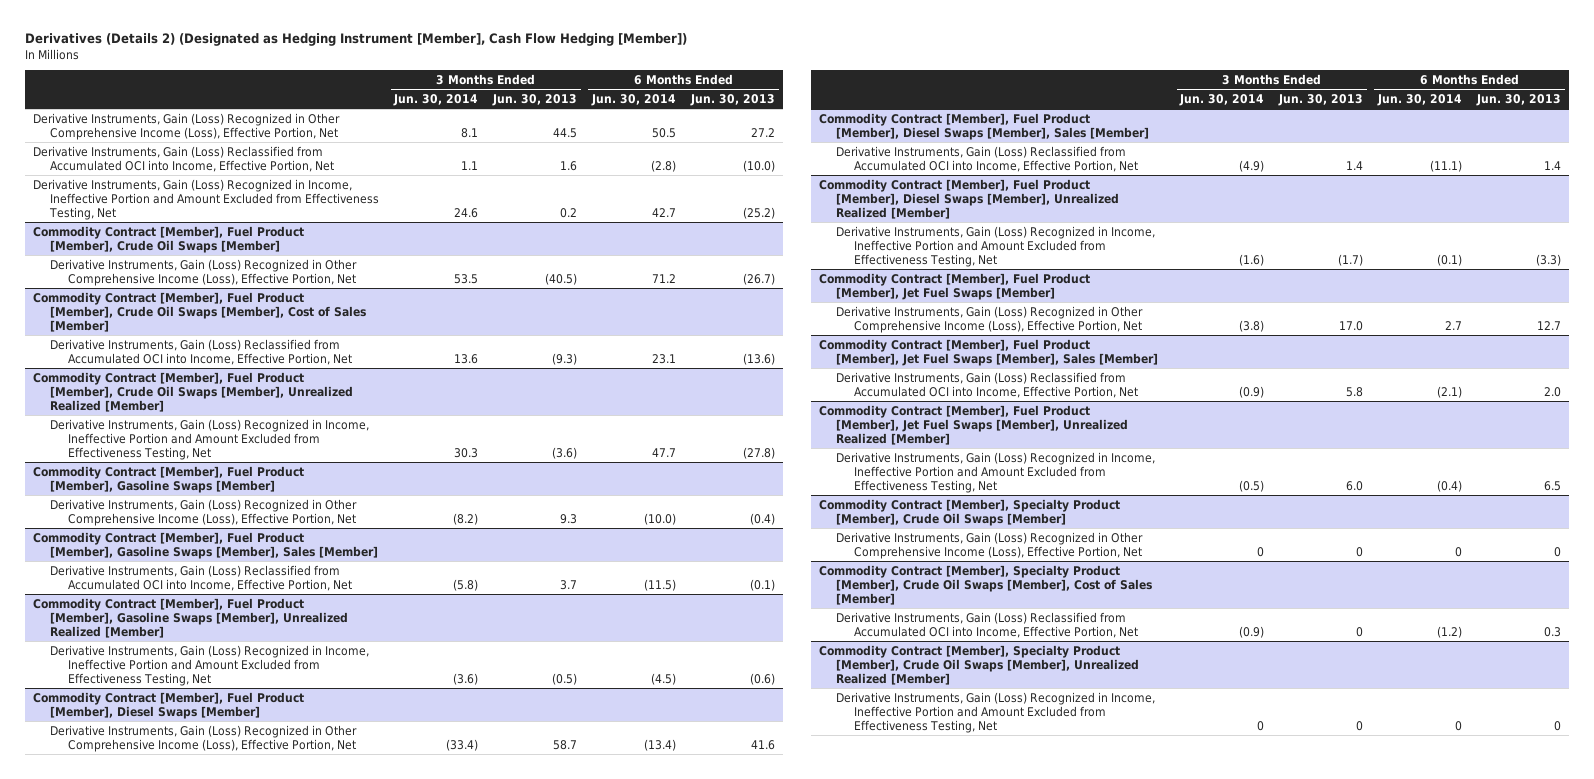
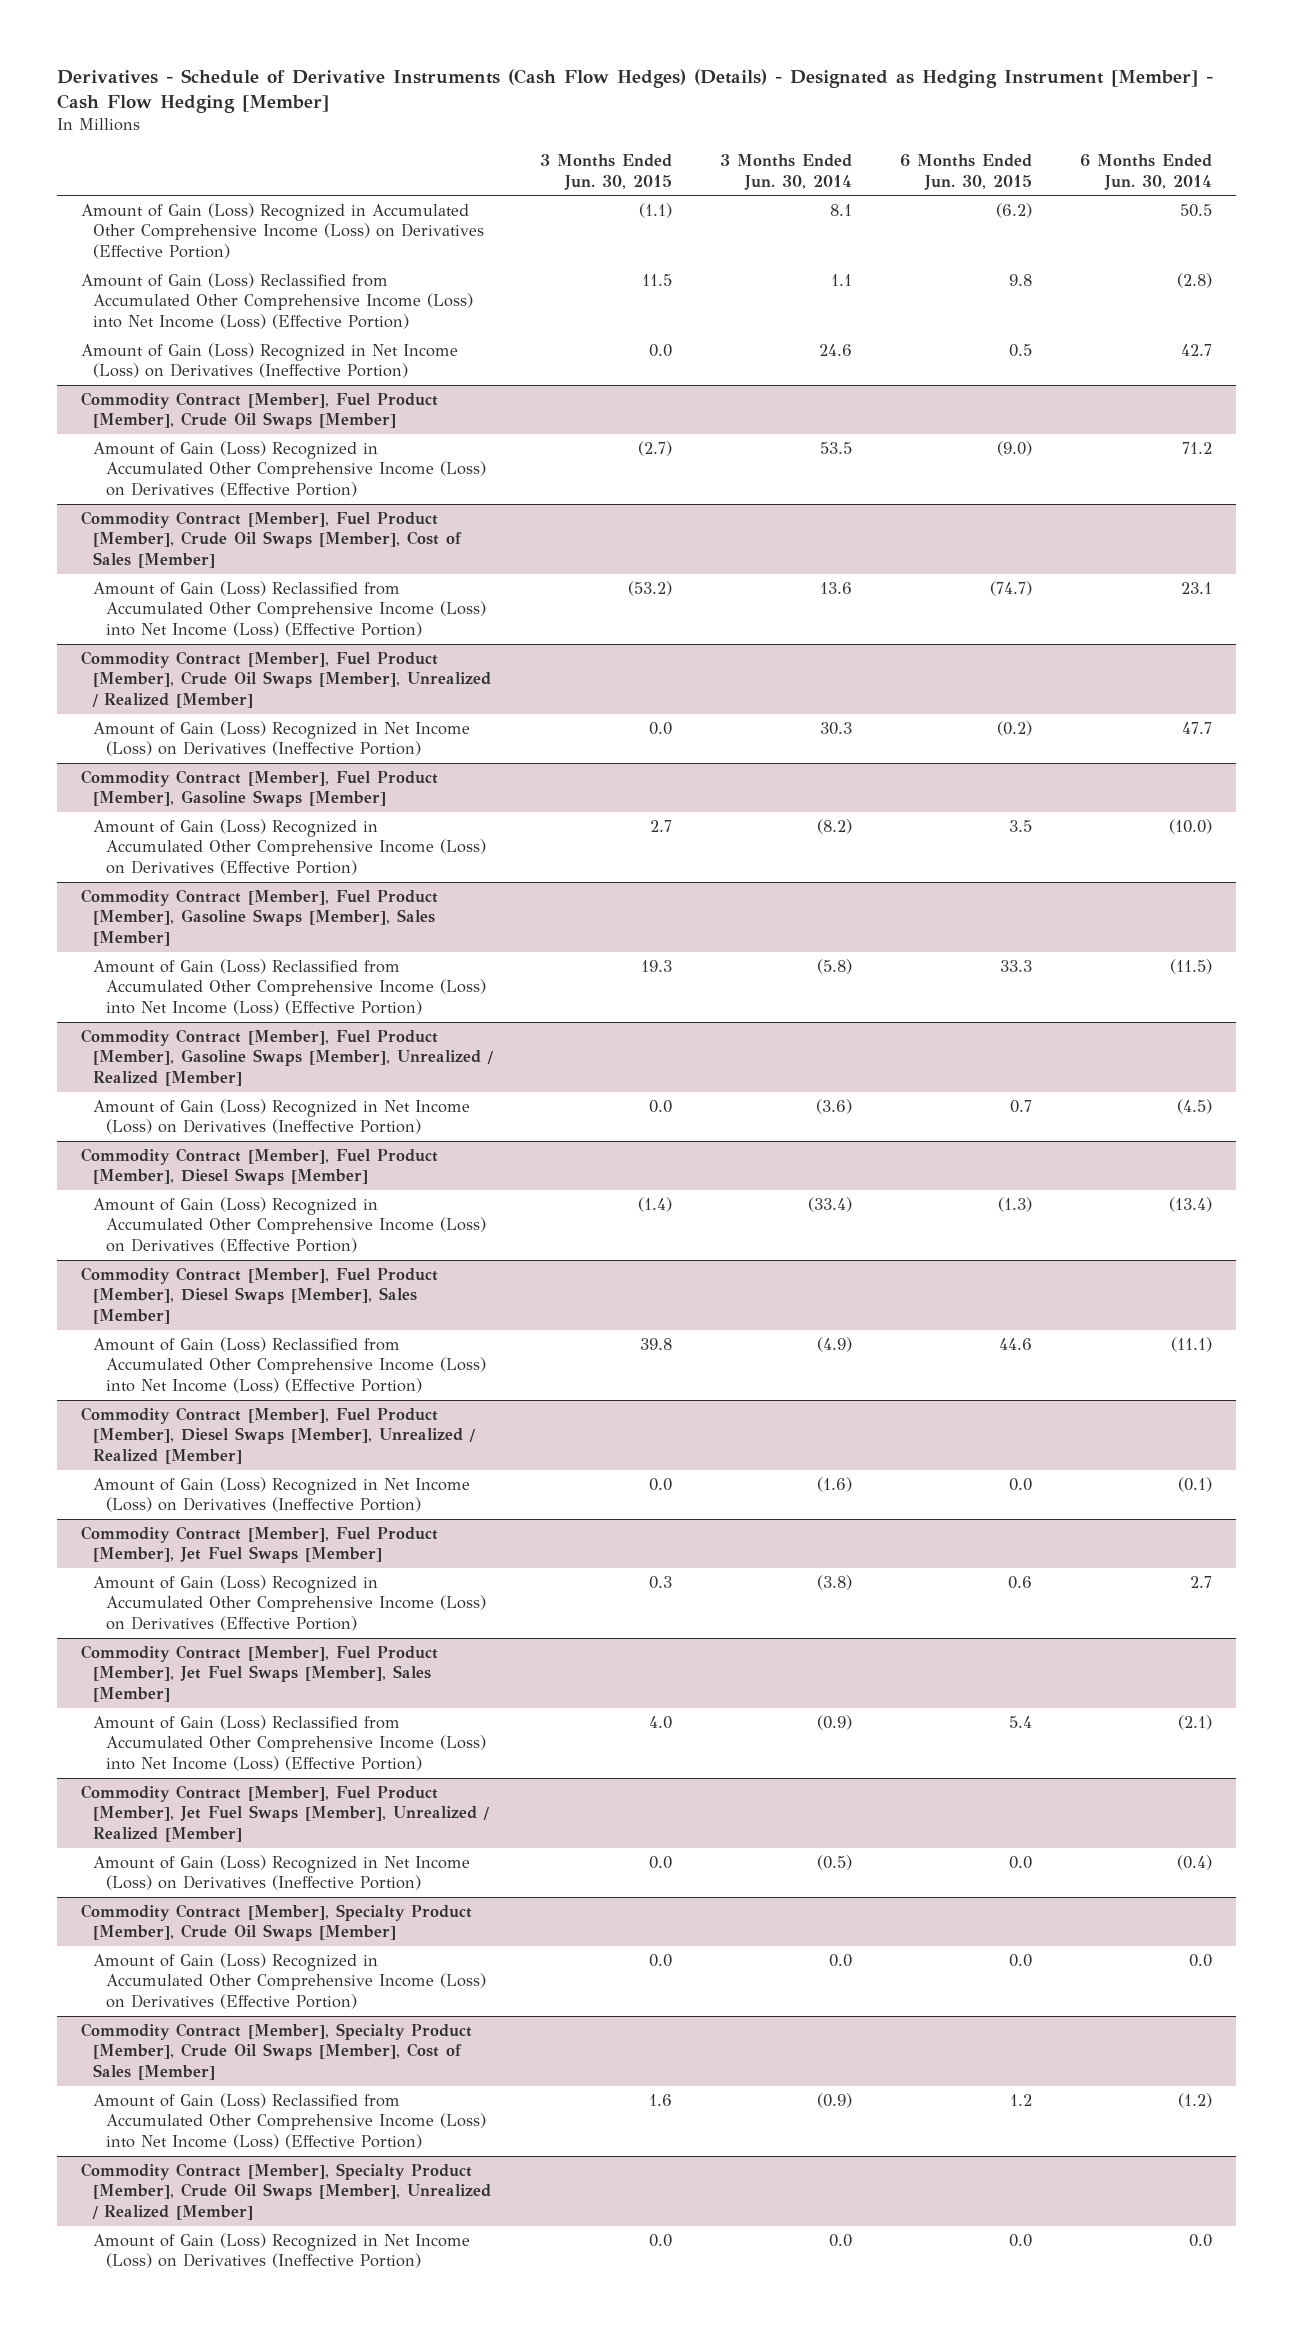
[25,33,688,47] Derivatives (Details 2) (Designated as Hedging Instrument [Member], Cash Flow Hedging [Member]) -> [57,68,1214,114] Derivatives - Schedule of Derivative Instruments (Cash Flow Hedges) (Details) - Designated as Hedging Instrument [Member] - Cash Flow Hedging [Member]
[492,94,578,107] Jun. 30, 2013 -> none
[690,94,776,107] Jun. 30, 2013 -> none
none -> [540,154,673,190] 3 Months Ended Jun. 30, 2015
none -> [900,154,1033,190] 6 Months Ended Jun. 30, 2015
[32,112,340,140] Derivative Instruments, Gain (Loss) Recognized in Other Comprehensive Income (Loss), Effective Portion, Net -> [81,202,485,260] Amount of Gain (Loss) Recognized in Accumulated Other Comprehensive Income (Loss) on Derivatives (Effective Portion)
[32,145,335,172] Derivative Instruments, Gain (Loss) Reclassified from Accumulated OCI into Income, Effective Portion, Net -> [81,272,474,330] Amount of Gain (Loss) Reclassified from Accumulated Other Comprehensive Income (Loss) into Net Income (Loss) (Effective Portion)
[32,178,380,220] Derivative Instruments, Gain (Loss) Recognized in Income, Ineffective Portion and Amount Excluded from Effectiveness Testing, Net -> [81,342,459,379] Amount of Gain (Loss) Recognized in Net Income (Loss) on Derivatives (Ineffective Portion)
[50,258,358,286] Derivative Instruments, Gain (Loss) Recognized in Other Comprehensive Income (Loss), Effective Portion, Net -> [93,440,486,498] Amount of Gain (Loss) Recognized in Accumulated Other Comprehensive Income (Loss) on Derivatives (Effective Portion)
[50,338,352,365] Derivative Instruments, Gain (Loss) Reclassified from Accumulated OCI into Income, Effective Portion, Net -> [93,580,486,638] Amount of Gain (Loss) Reclassified from Accumulated Other Comprehensive Income (Loss) into Net Income (Loss) (Effective Portion)
[32,371,354,412] Commodity Contract [Member], Fuel Product [Member], Crude Oil Swaps [Member], Unrealized Realized [Member] -> [81,650,492,709] Commodity Contract [Member], Fuel Product [Member], Crude Oil Swaps [Member], Unrealized / Realized [Member]
[50,418,370,460] Derivative Instruments, Gain (Loss) Recognized in Income, Ineffective Portion and Amount Excluded from Effectiveness Testing, Net -> [93,720,471,757] Amount of Gain (Loss) Recognized in Net Income (Loss) on Derivatives (Ineffective Portion)
[50,498,358,526] Derivative Instruments, Gain (Loss) Recognized in Other Comprehensive Income (Loss), Effective Portion, Net -> [93,818,486,876] Amount of Gain (Loss) Recognized in Accumulated Other Comprehensive Income (Loss) on Derivatives (Effective Portion)
[50,564,352,591] Derivative Instruments, Gain (Loss) Reclassified from Accumulated OCI into Income, Effective Portion, Net -> [93,958,486,1016] Amount of Gain (Loss) Reclassified from Accumulated Other Comprehensive Income (Loss) into Net Income (Loss) (Effective Portion)
[32,597,349,638] Commodity Contract [Member], Fuel Product [Member], Gasoline Swaps [Member], Unrealized Realized [Member] -> [81,1028,495,1087] Commodity Contract [Member], Fuel Product [Member], Gasoline Swaps [Member], Unrealized / Realized [Member]
[50,644,370,686] Derivative Instruments, Gain (Loss) Recognized in Income, Ineffective Portion and Amount Excluded from Effectiveness Testing, Net -> [93,1098,471,1135] Amount of Gain (Loss) Recognized in Net Income (Loss) on Derivatives (Ineffective Portion)
[50,724,358,752] Derivative Instruments, Gain (Loss) Recognized in Other Comprehensive Income (Loss), Effective Portion, Net -> [93,1196,486,1254] Amount of Gain (Loss) Recognized in Accumulated Other Comprehensive Income (Loss) on Derivatives (Effective Portion)
[836,145,1138,172] Derivative Instruments, Gain (Loss) Reclassified from Accumulated OCI into Income, Effective Portion, Net -> [93,1336,486,1394] Amount of Gain (Loss) Reclassified from Accumulated Other Comprehensive Income (Loss) into Net Income (Loss) (Effective Portion)
[818,178,1120,219] Commodity Contract [Member], Fuel Product [Member], Diesel Swaps [Member], Unrealized Realized [Member] -> [81,1406,477,1465] Commodity Contract [Member], Fuel Product [Member], Diesel Swaps [Member], Unrealized / Realized [Member]
[836,225,1156,267] Derivative Instruments, Gain (Loss) Recognized in Income, Ineffective Portion and Amount Excluded from Effectiveness Testing, Net -> [93,1476,471,1513] Amount of Gain (Loss) Recognized in Net Income (Loss) on Derivatives (Ineffective Portion)
[836,305,1144,333] Derivative Instruments, Gain (Loss) Recognized in Other Comprehensive Income (Loss), Effective Portion, Net -> [93,1574,486,1632] Amount of Gain (Loss) Recognized in Accumulated Other Comprehensive Income (Loss) on Derivatives (Effective Portion)
[836,371,1138,398] Derivative Instruments, Gain (Loss) Reclassified from Accumulated OCI into Income, Effective Portion, Net -> [93,1714,486,1772] Amount of Gain (Loss) Reclassified from Accumulated Other Comprehensive Income (Loss) into Net Income (Loss) (Effective Portion)
[818,404,1129,445] Commodity Contract [Member], Fuel Product [Member], Jet Fuel Swaps [Member], Unrealized Realized [Member] -> [81,1784,491,1843] Commodity Contract [Member], Fuel Product [Member], Jet Fuel Swaps [Member], Unrealized / Realized [Member]
[836,451,1156,493] Derivative Instruments, Gain (Loss) Recognized in Income, Ineffective Portion and Amount Excluded from Effectiveness Testing, Net -> [93,1854,471,1891] Amount of Gain (Loss) Recognized in Net Income (Loss) on Derivatives (Ineffective Portion)
[836,531,1144,559] Derivative Instruments, Gain (Loss) Recognized in Other Comprehensive Income (Loss), Effective Portion, Net -> [93,1952,486,2010] Amount of Gain (Loss) Recognized in Accumulated Other Comprehensive Income (Loss) on Derivatives (Effective Portion)
[1257,546,1265,557] 0 -> [829,1953,853,1967] 0.0
[1455,546,1463,557] 0 -> [1188,1953,1212,1967] 0.0
[836,611,1138,638] Derivative Instruments, Gain (Loss) Reclassified from Accumulated OCI into Income, Effective Portion, Net -> [93,2092,486,2150] Amount of Gain (Loss) Reclassified from Accumulated Other Comprehensive Income (Loss) into Net Income (Loss) (Effective Portion)
[818,644,1140,685] Commodity Contract [Member], Specialty Product [Member], Crude Oil Swaps [Member], Unrealized Realized [Member] -> [81,2162,492,2221] Commodity Contract [Member], Specialty Product [Member], Crude Oil Swaps [Member], Unrealized / Realized [Member]
[836,691,1156,733] Derivative Instruments, Gain (Loss) Recognized in Income, Ineffective Portion and Amount Excluded from Effectiveness Testing, Net -> [93,2232,471,2269] Amount of Gain (Loss) Recognized in Net Income (Loss) on Derivatives (Ineffective Portion)
[1257,720,1265,731] 0 -> [829,2233,853,2247] 0.0
[1455,720,1463,731] 0 -> [1188,2233,1212,2247] 0.0

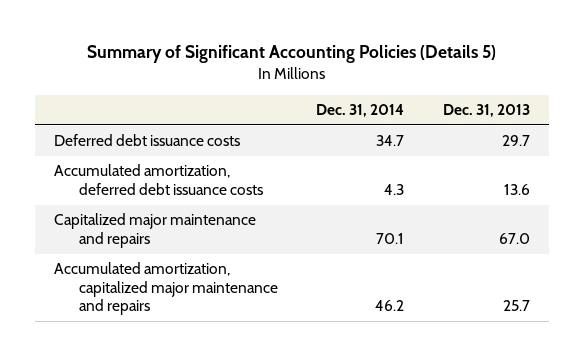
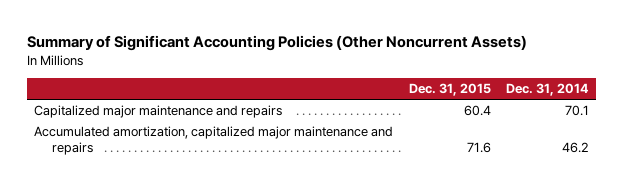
[86,45,496,64] Summary of Significant Accounting Policies (Details 5) -> [26,35,527,52] Summary of Significant Accounting Policies (Other Noncurrent Assets)
[443,103,531,117] Dec. 31, 2013 -> none
none -> [408,83,491,97] Dec. 31, 2015
[53,134,240,147] Deferred debt issuance costs -> none
[53,164,263,195] Accumulated amortization, deferred debt issuance costs -> none

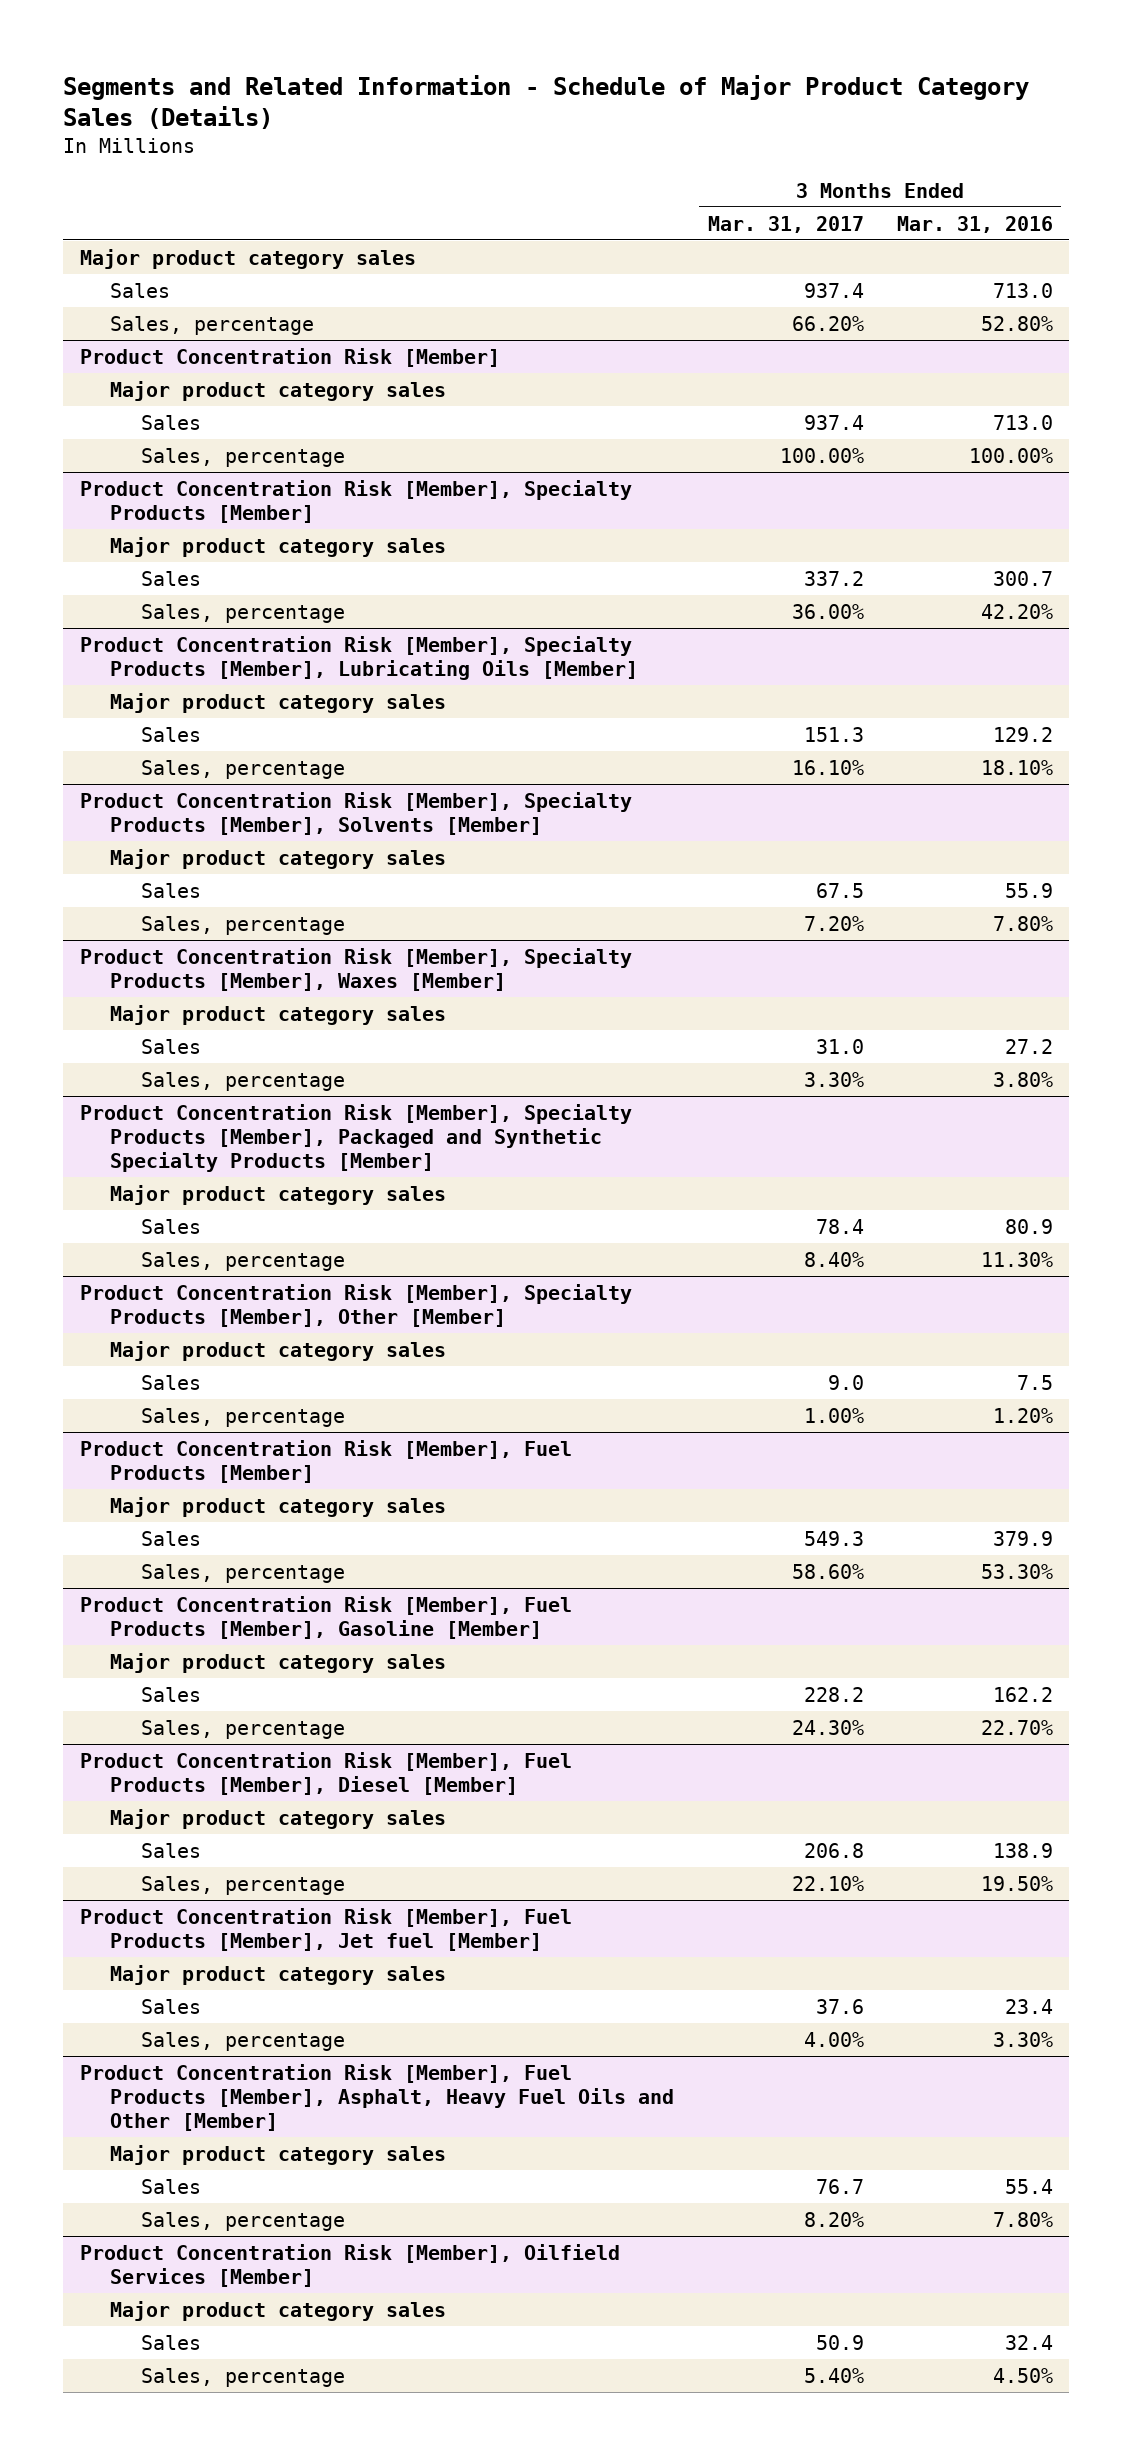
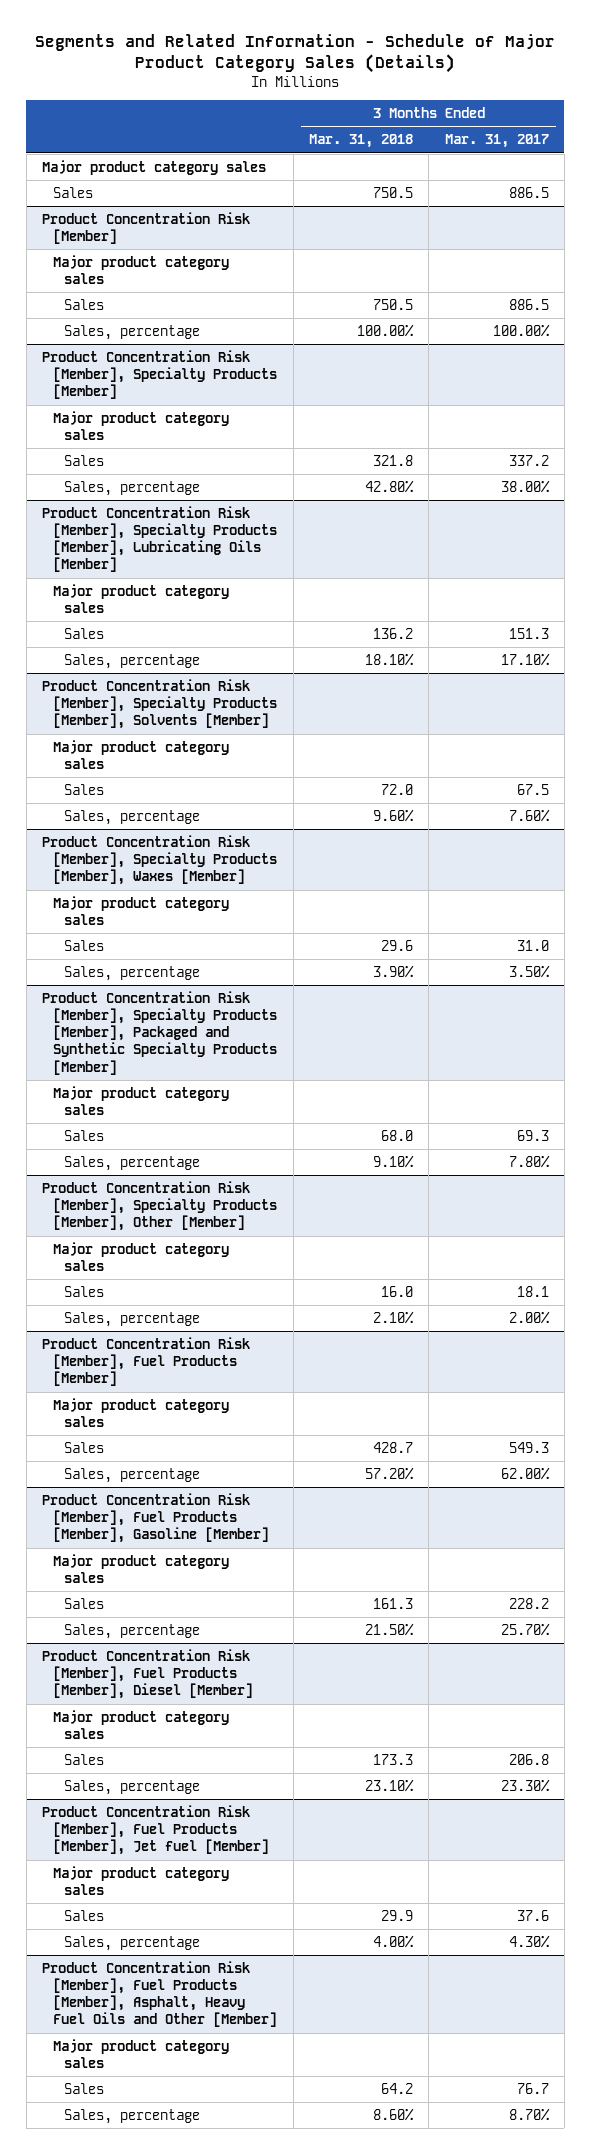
[896,215,1053,233] Mar. 31, 2016 -> none
none -> [308,134,413,149] Mar. 31, 2018
[110,315,315,335] Sales, percentage -> none
[803,282,864,298] 937.4 -> [508,186,549,198] 886.5
[803,414,864,430] 937.4 -> [508,298,549,310] 886.5
[791,603,864,619] 36.00% -> [500,479,550,493] 38.00%
[791,759,864,775] 16.10% -> [500,652,550,666] 17.10%
[803,915,864,931] 7.20% -> [508,808,550,822] 7.60%
[803,1071,864,1087] 3.30% -> [508,964,550,978] 3.50%
[815,1218,864,1234] 78.4 -> [516,1129,549,1141] 69.3
[803,1251,864,1267] 8.40% -> [508,1154,550,1168] 7.80%
[827,1374,864,1390] 9.0 -> [516,1285,549,1297] 18.1
[803,1407,864,1423] 1.00% -> [508,1310,550,1324] 2.00%
[791,1563,864,1579] 58.60% -> [500,1466,550,1480] 62.00%
[791,1719,864,1735] 24.30% -> [500,1622,550,1636] 25.70%
[791,1875,864,1891] 22.10% -> [500,1778,550,1792] 23.30%
[803,2031,864,2047] 4.00% -> [508,1934,550,1948] 4.30%
[79,2243,620,2287] Product Concentration Risk [Member], Oilfield Services [Member] -> none
[110,2300,447,2321] Major product category sales -> none
[141,2334,202,2350] Sales -> none
[141,2367,346,2387] Sales, percentage -> none
[803,2211,864,2227] 8.20% -> [508,2107,550,2121] 8.70%

